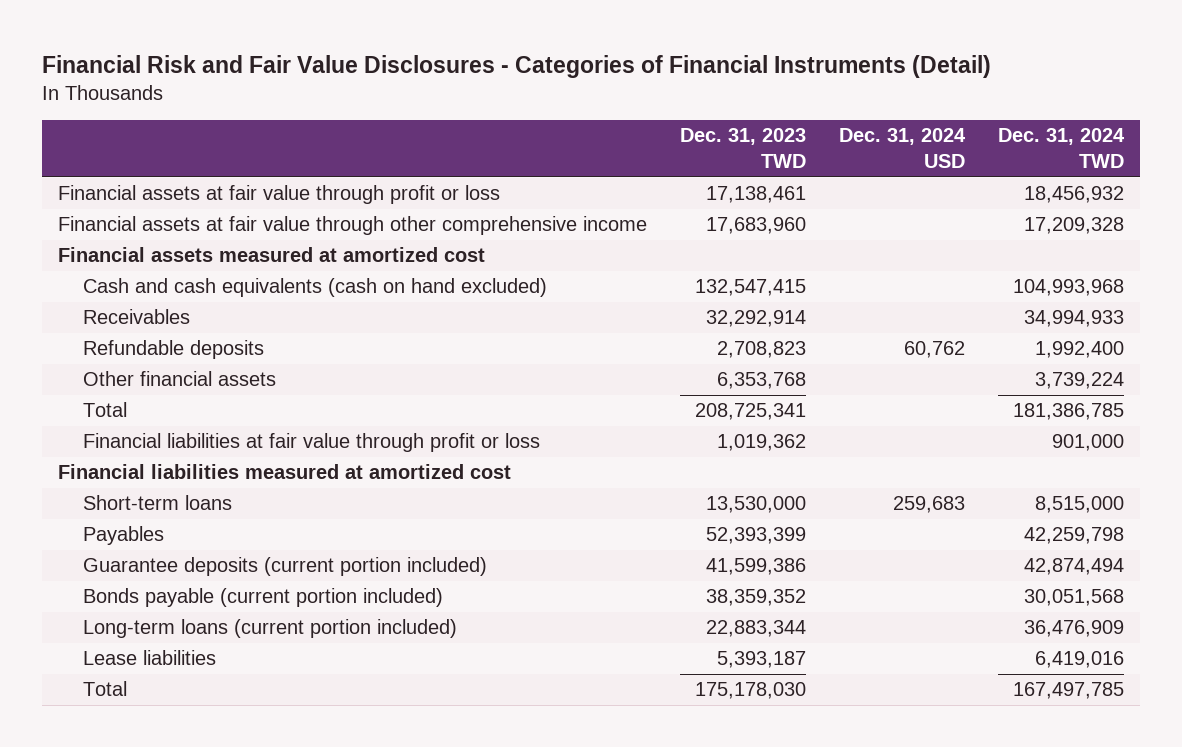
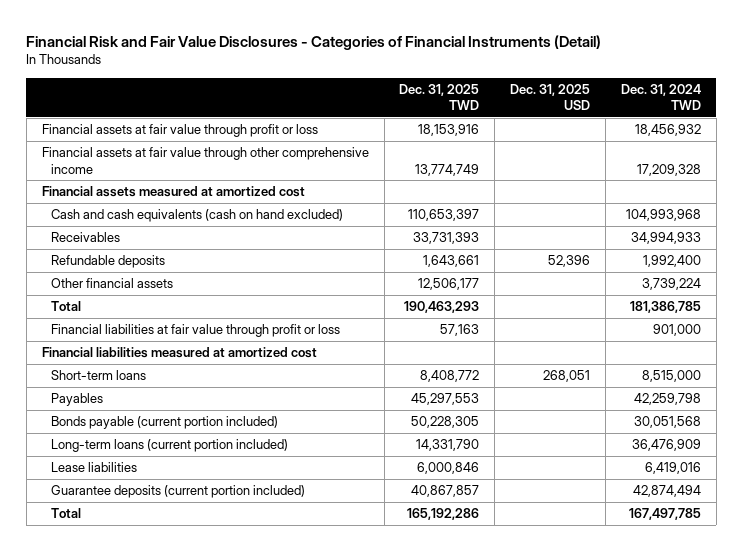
[680,128,807,169] Dec. 31, 2023 TWD -> none
[838,128,966,169] Dec. 31, 2024 USD -> none
none -> [399,83,480,111] Dec. 31, 2025 TWD
none -> [510,83,591,111] Dec. 31, 2025 USD
[83,557,488,577] Guarantee deposits (current portion included) -> [51,485,306,499] Guarantee deposits (current portion included)

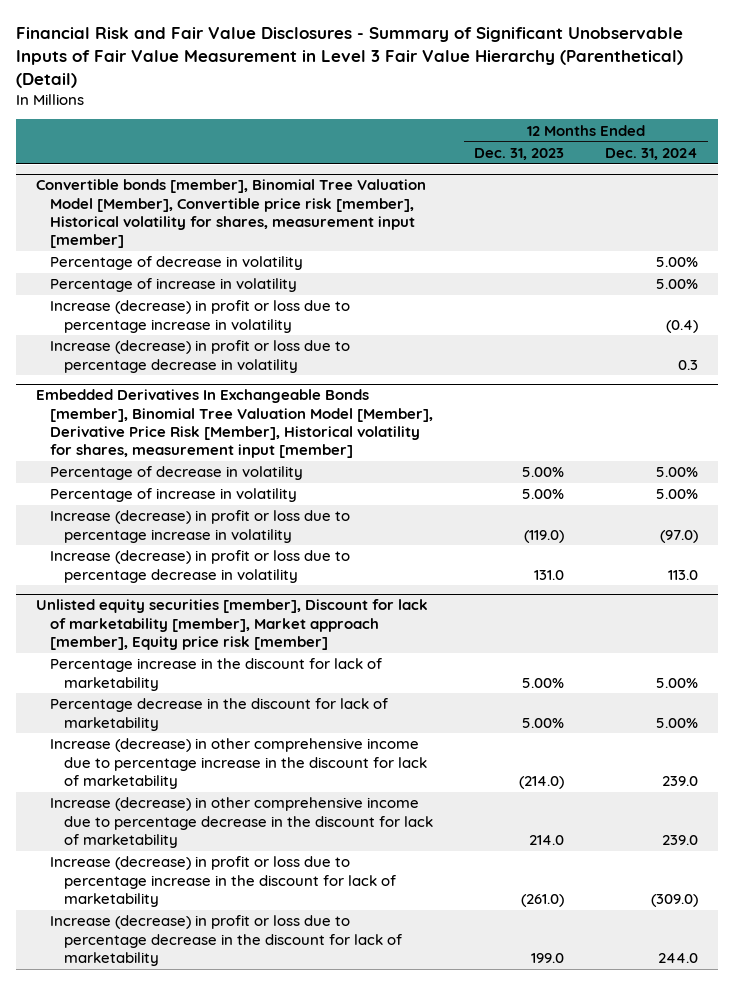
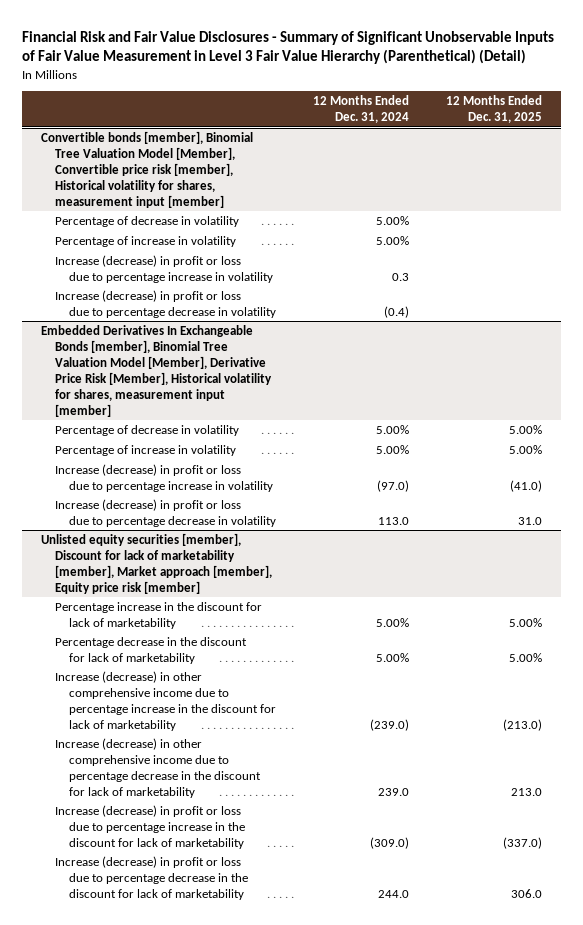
[474,148,565,161] Dec. 31, 2023 -> none
none -> [446,95,543,124] 12 Months Ended Dec. 31, 2025
[665,319,698,333] (0.4) -> [392,272,410,281] 0.3
[677,359,698,370] 0.3 -> [384,305,410,318] (0.4)
[661,775,698,786] 239.0 -> [370,718,410,731] (239.0)

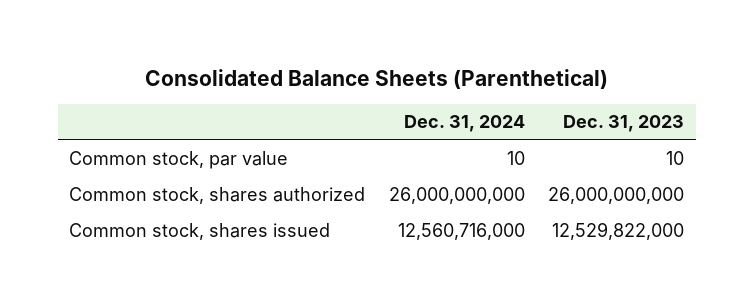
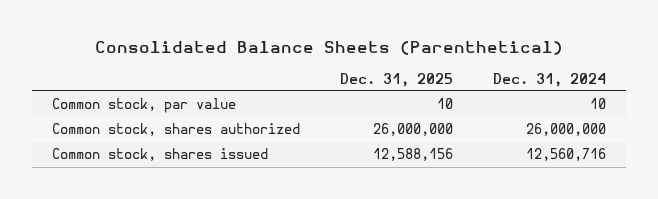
[563,115,685,133] Dec. 31, 2023 -> none
none -> [339,72,453,87] Dec. 31, 2025
[388,187,525,205] 26,000,000,000 -> [525,123,606,137] 26,000,000
[397,223,525,241] 12,560,716,000 -> [525,148,606,162] 12,560,716

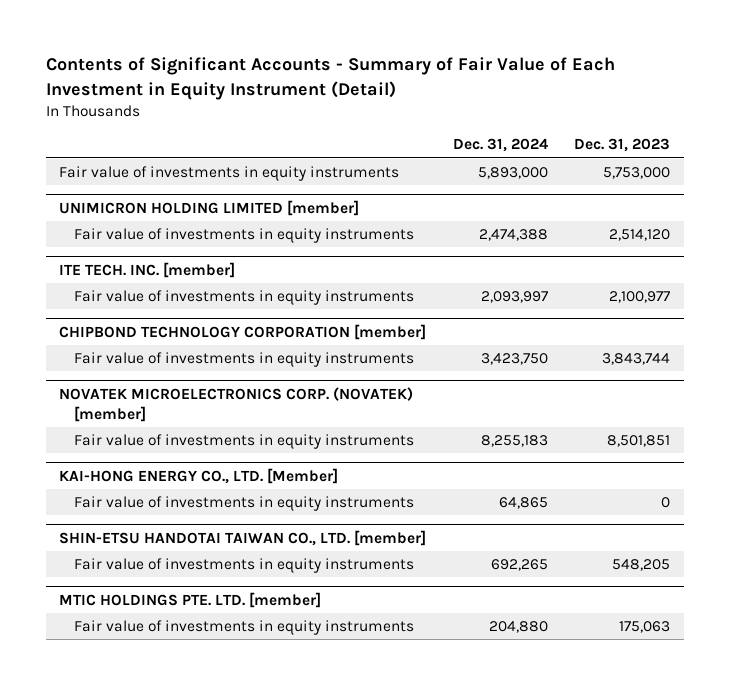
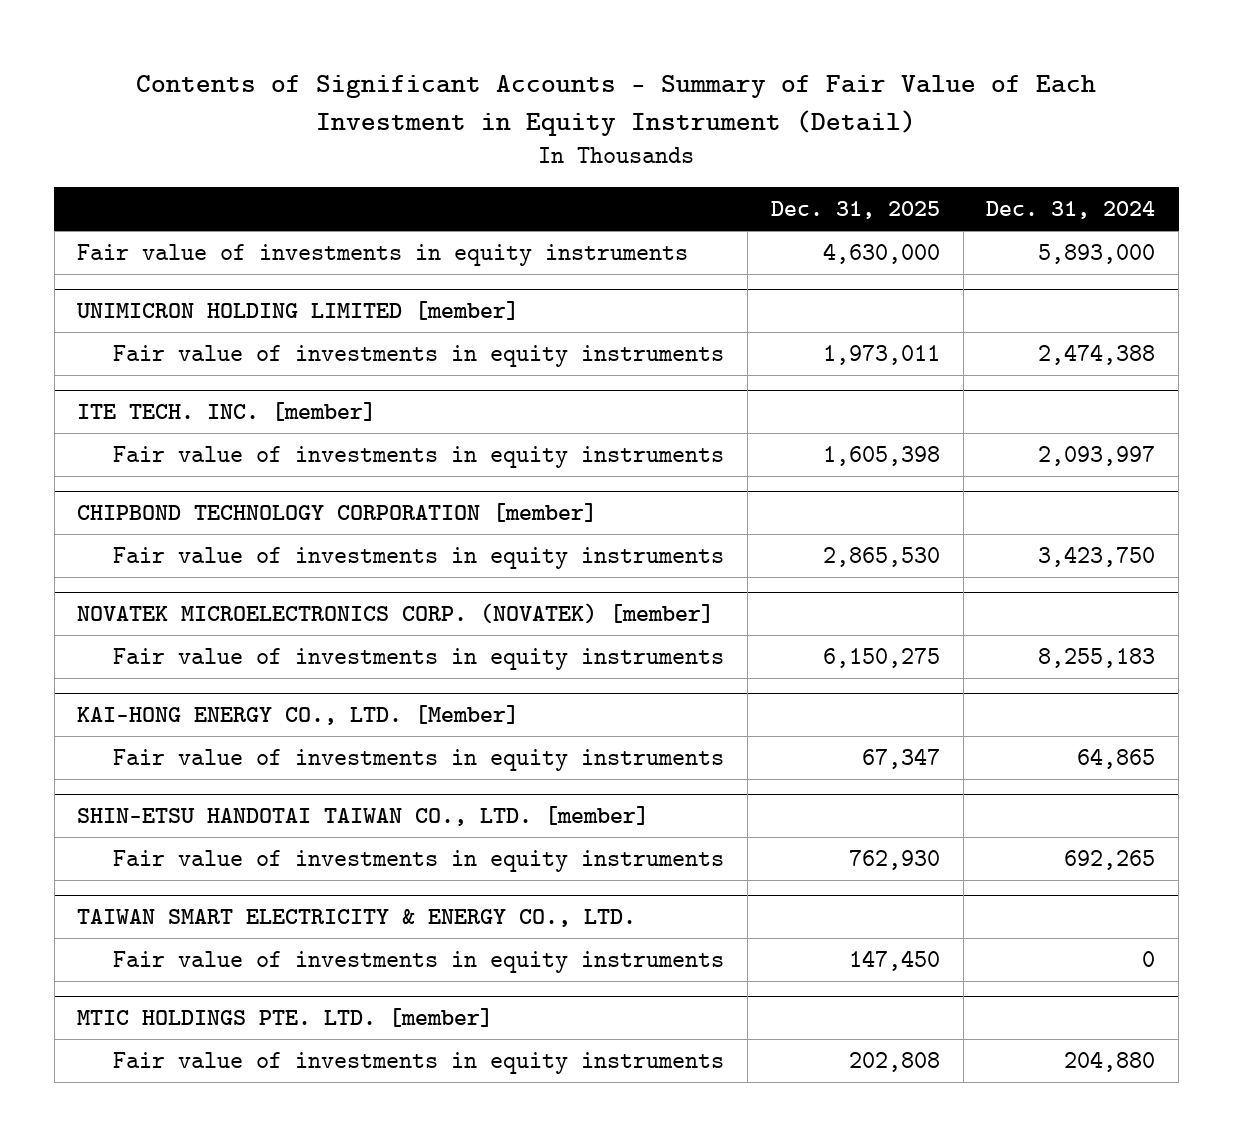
[574,138,671,153] Dec. 31, 2023 -> none
none -> [770,201,940,220] Dec. 31, 2025
none -> [77,909,637,928] TAIWAN SMART ELECTRICITY & ENERGY CO., LTD.
none -> [113,950,725,973] Fair value of investments in equity instruments

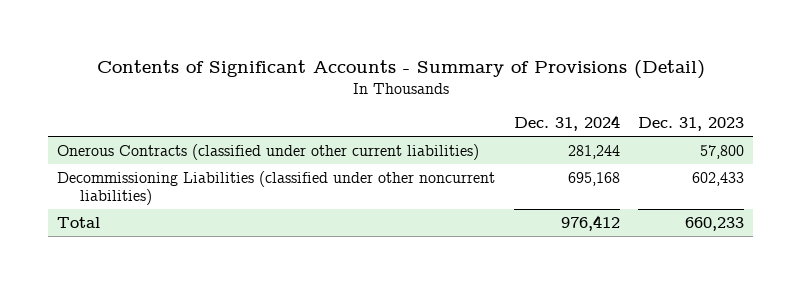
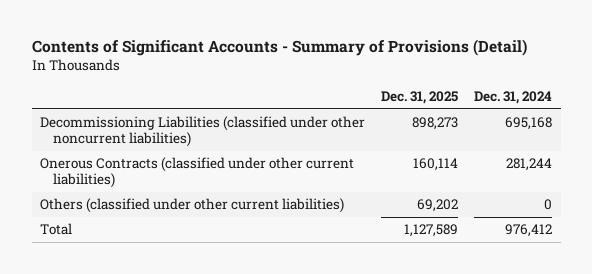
[638,117,745,132] Dec. 31, 2023 -> none
none -> [381,90,459,104] Dec. 31, 2025
[57,143,480,160] Onerous Contracts (classified under other current liabilities) -> [39,157,354,188] Onerous Contracts (classified under other current liabilities)
none -> [39,198,344,214] Others (classified under other current liabilities)

